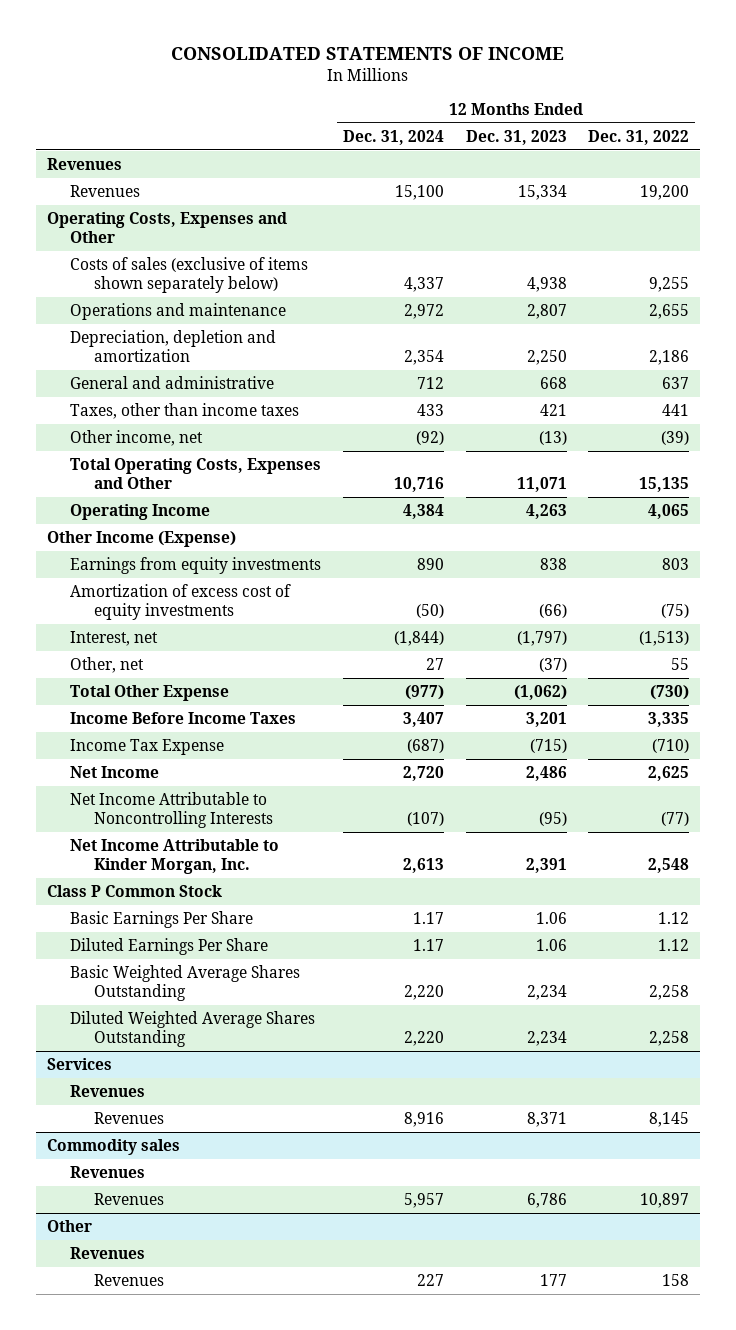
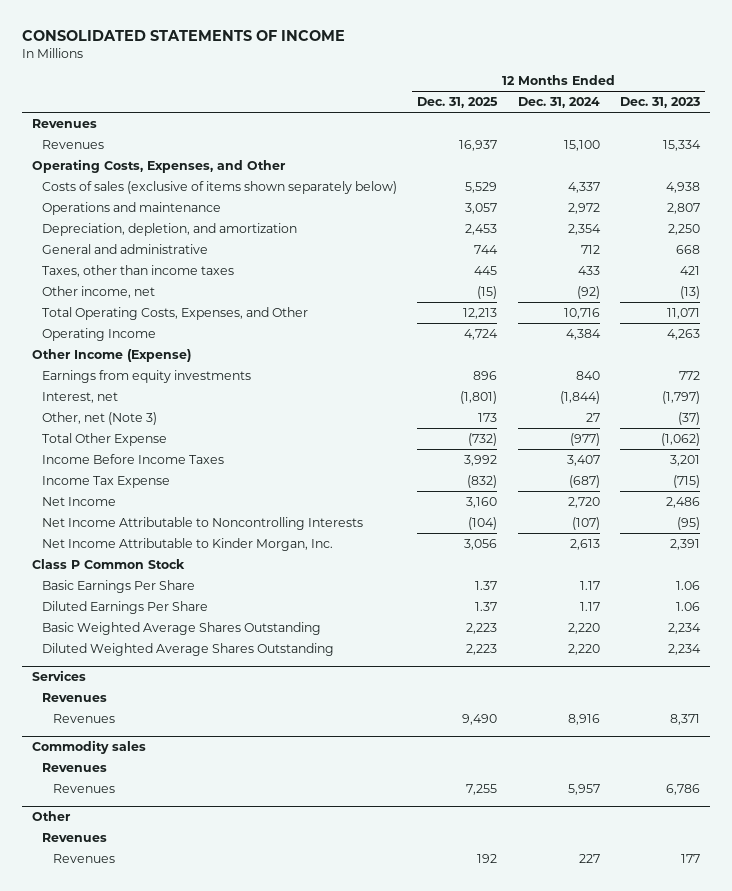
[588,129,690,145] Dec. 31, 2022 -> none
none -> [417,96,499,108] Dec. 31, 2025
[46,211,287,243] Operating Costs, Expenses and Other -> [31,158,286,173] Operating Costs, Expenses, and Other
[70,329,277,362] Depreciation, depletion and amortization -> [42,222,298,236] Depreciation, depletion, and amortization
[70,457,322,489] Total Operating Costs, Expenses and Other -> [42,306,309,320] Total Operating Costs, Expenses, and Other
[70,583,292,620] Amortization of excess cost of equity investments -> none
[416,557,444,570] 890 -> [575,370,600,380] 840
[539,557,567,570] 838 -> [678,370,700,380] 772
[70,656,145,673] Other, net -> [42,411,158,425] Other, net (Note 3)

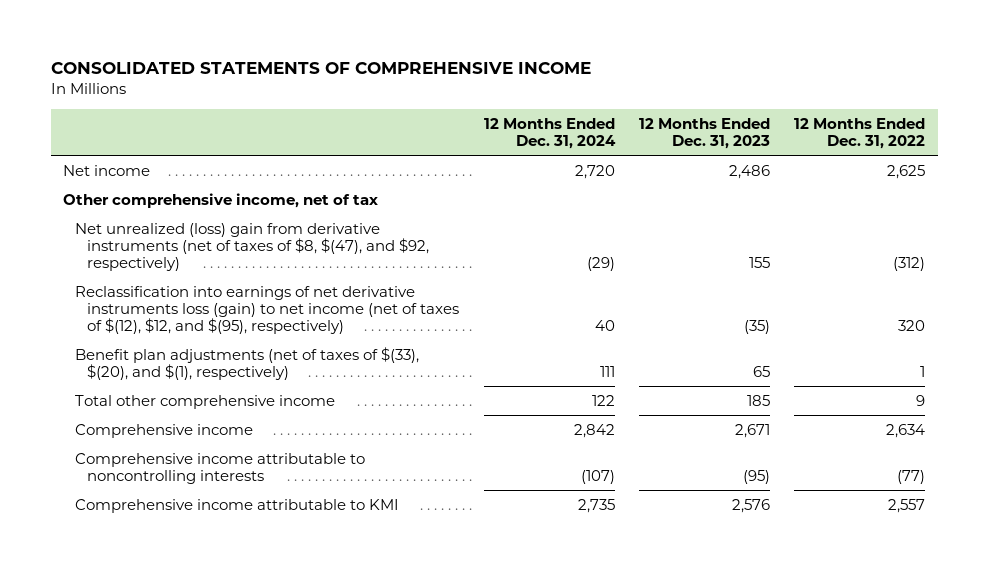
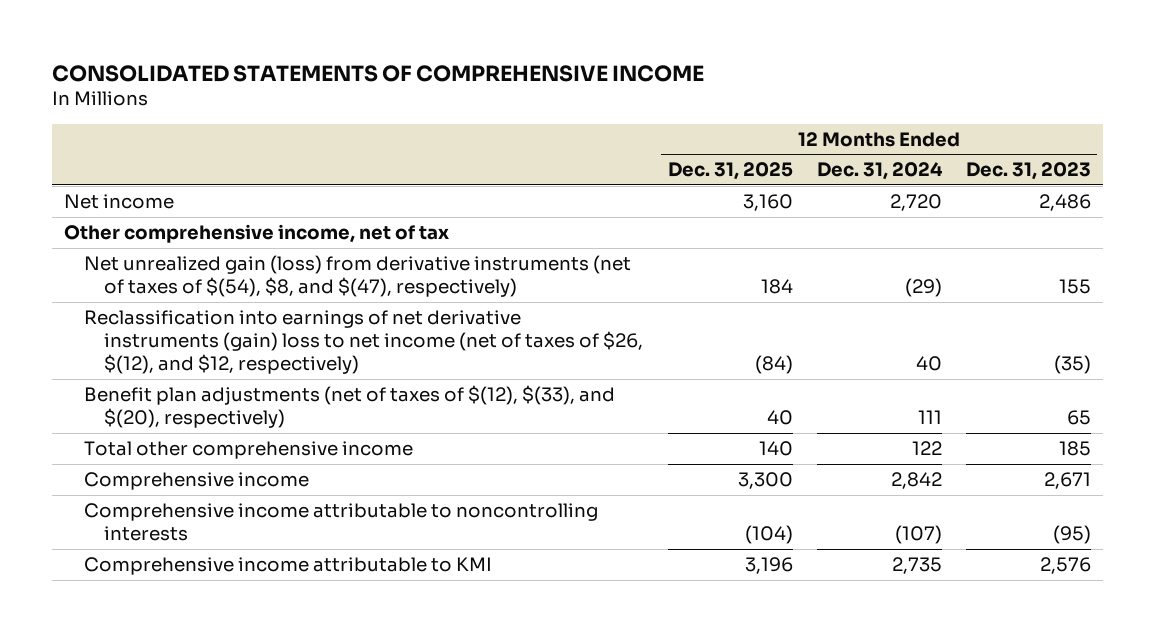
[794,117,926,150] 12 Months Ended Dec. 31, 2022 -> none
none -> [667,162,793,181] Dec. 31, 2025
[75,222,430,272] Net unrealized (loss) gain from derivative instruments (net of taxes of $8, $(47), and $92, respectively) -> [84,254,632,298] Net unrealized gain (loss) from derivative instruments (net of taxes of $(54), $8, and $(47), respectively)
[75,285,460,335] Reclassification into earnings of net derivative instruments loss (gain) to net income (net of taxes of $(12), $12, and $(95), respectively) -> [84,309,644,375] Reclassification into earnings of net derivative instruments (gain) loss to net income (net of taxes of $26, $(12), and $12, respectively)
[75,346,420,380] Benefit plan adjustments (net of taxes of $(33), $(20), and $(1), respectively) -> [84,384,616,429] Benefit plan adjustments (net of taxes of $(12), $(33), and $(20), respectively)

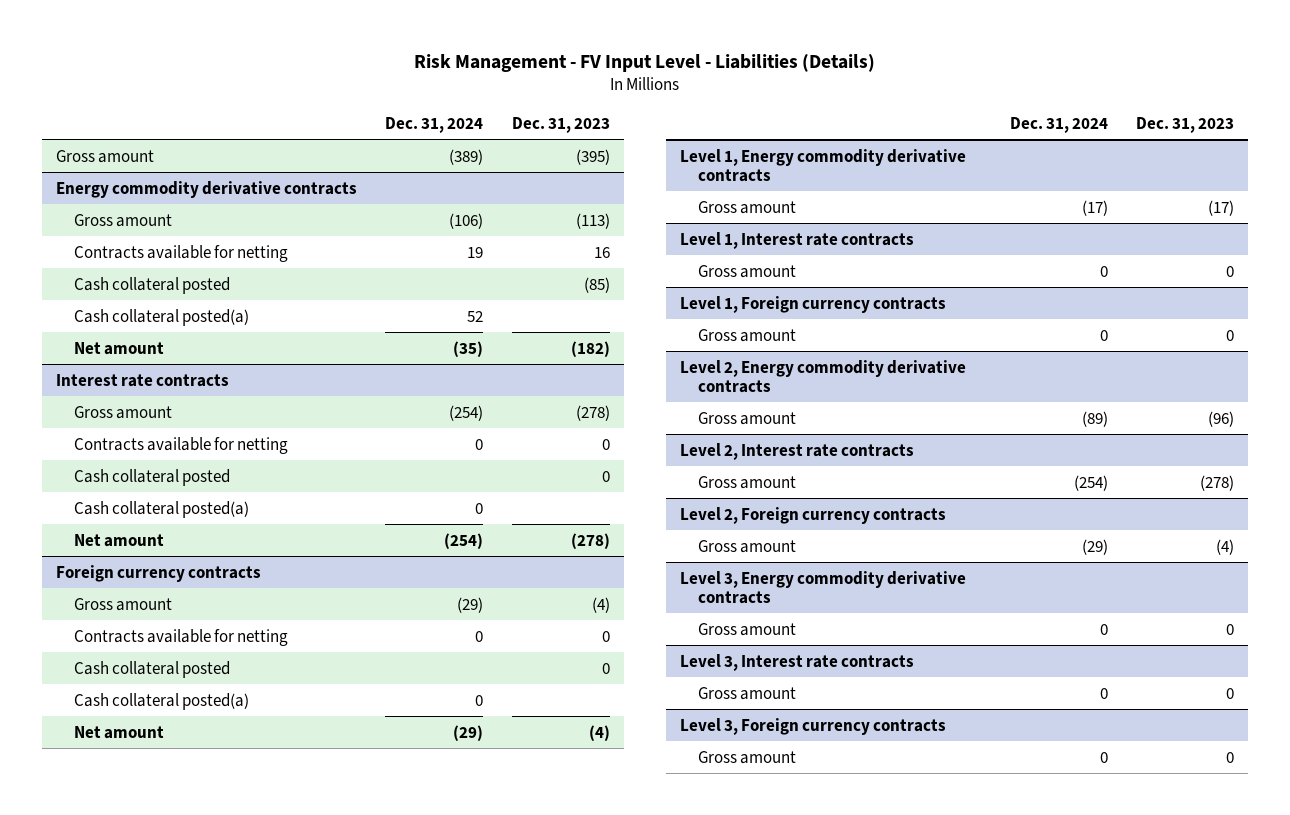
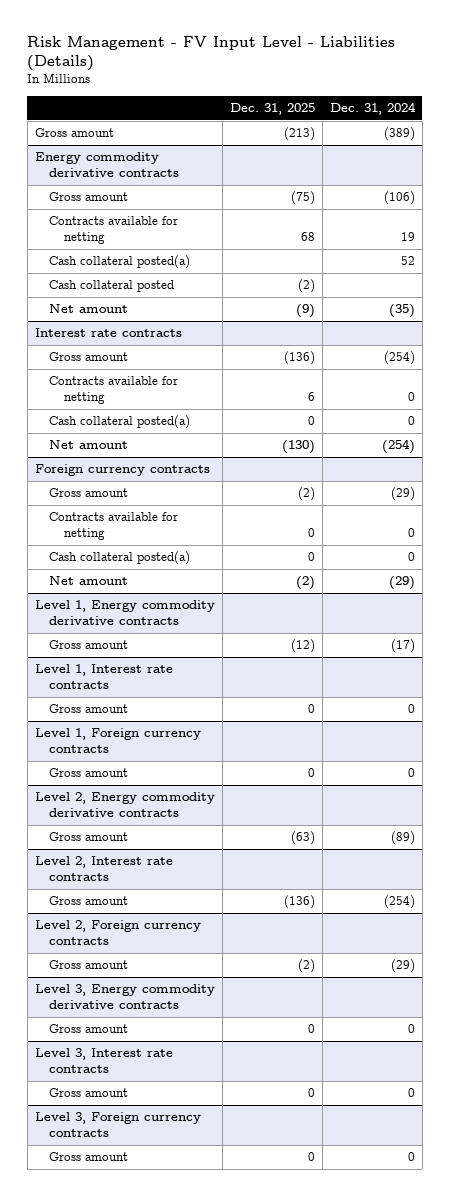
[511,116,610,133] Dec. 31, 2023 -> none
none -> [229,102,315,115] Dec. 31, 2025
[73,276,230,294] Cash collateral posted -> [49,280,175,293] Cash collateral posted
[73,468,230,486] Cash collateral posted -> none
[73,660,230,678] Cash collateral posted -> none

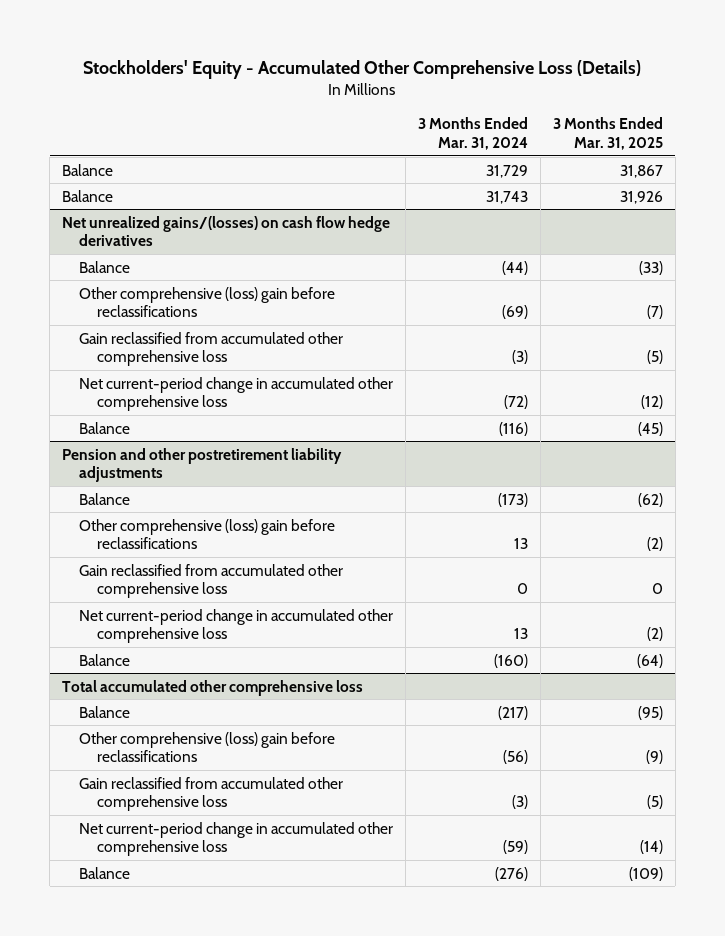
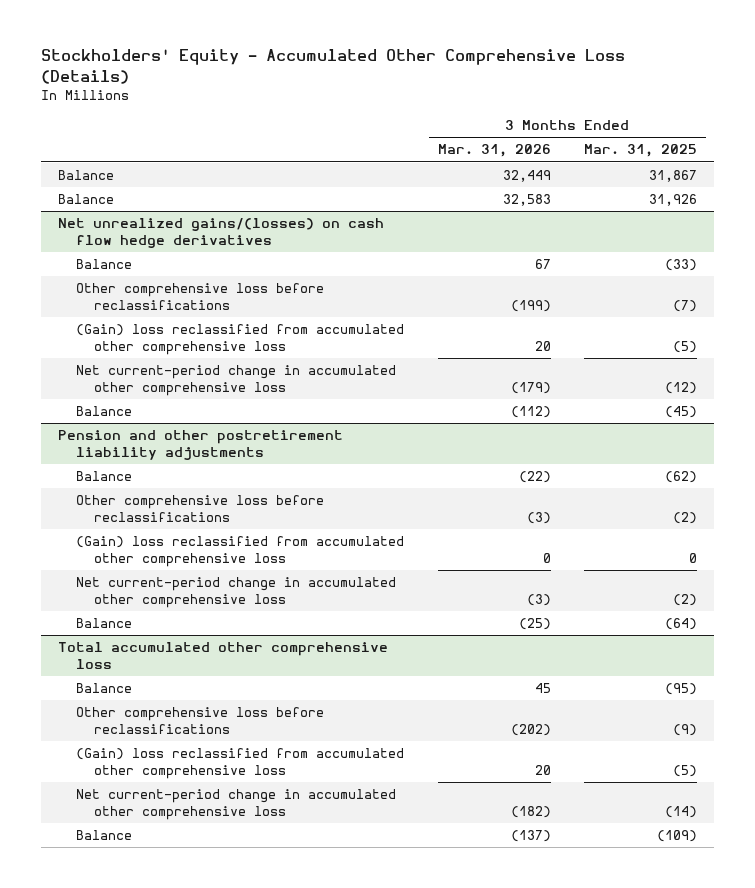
[418,117,529,150] 3 Months Ended Mar. 31, 2024 -> none
none -> [437,144,551,158] Mar. 31, 2026
[79,286,336,318] Other comprehensive (loss) gain before reclassifications -> [75,283,324,311] Other comprehensive loss before reclassifications
[79,331,344,367] Gain reclassified from accumulated other comprehensive loss -> [75,324,404,356] (Gain) loss reclassified from accumulated other comprehensive loss
[79,518,336,550] Other comprehensive (loss) gain before reclassifications -> [75,495,324,523] Other comprehensive loss before reclassifications
[79,563,344,599] Gain reclassified from accumulated other comprehensive loss -> [75,536,404,568] (Gain) loss reclassified from accumulated other comprehensive loss
[79,731,336,763] Other comprehensive (loss) gain before reclassifications -> [75,707,324,735] Other comprehensive loss before reclassifications
[79,776,344,812] Gain reclassified from accumulated other comprehensive loss -> [75,748,404,780] (Gain) loss reclassified from accumulated other comprehensive loss

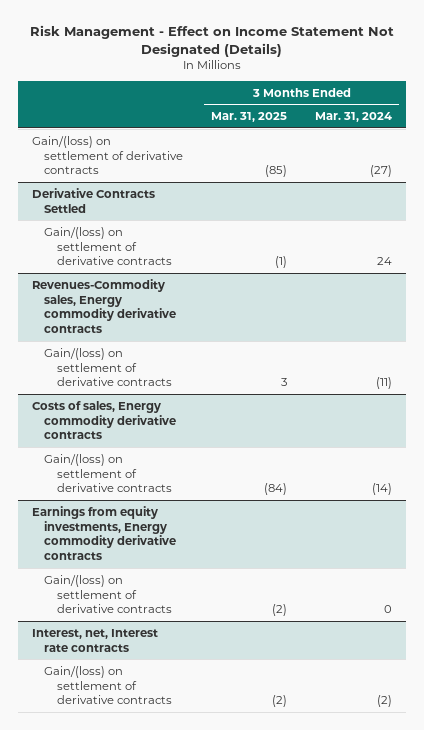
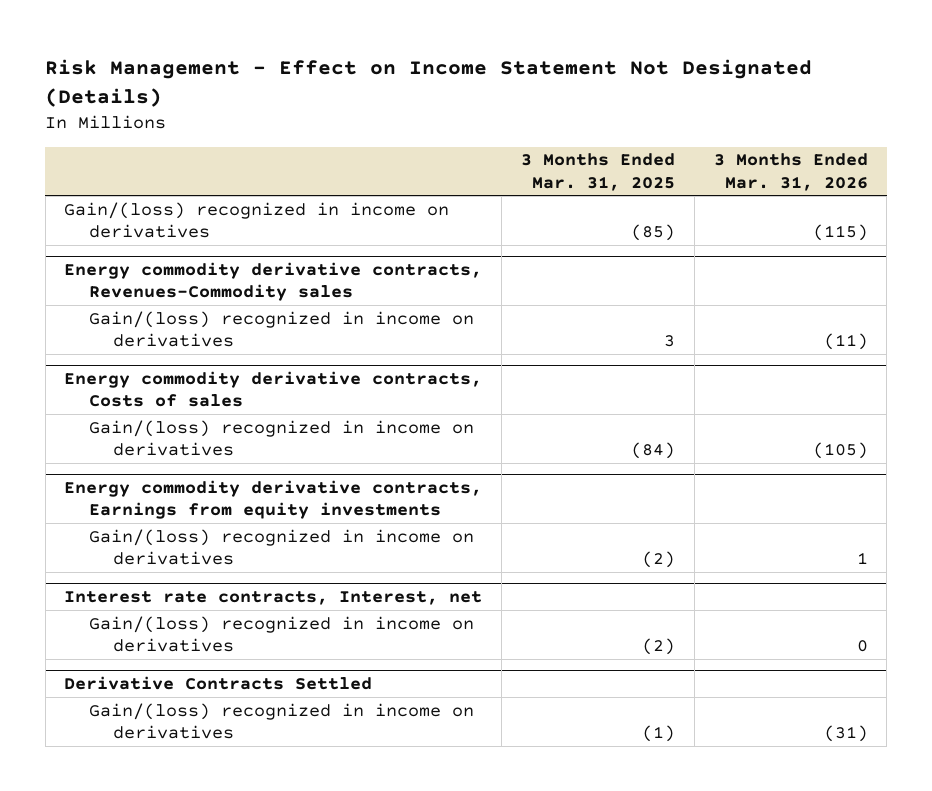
[315,111,393,122] Mar. 31, 2024 -> none
none -> [713,153,868,191] 3 Months Ended Mar. 31, 2026
[32,135,184,175] Gain/(loss) on settlement of derivative contracts -> [64,201,450,239] Gain/(loss) recognized in income on derivatives
none -> [64,261,483,302] Energy commodity derivative contracts, Revenues-Commodity sales
none -> [88,310,474,348] Gain/(loss) recognized in income on derivatives
none -> [64,370,483,408] Energy commodity derivative contracts, Costs of sales
none -> [88,419,474,457] Gain/(loss) recognized in income on derivatives
none -> [64,479,483,520] Energy commodity derivative contracts, Earnings from equity investments
none -> [88,528,474,566] Gain/(loss) recognized in income on derivatives
none -> [64,590,483,605] Interest rate contracts, Interest, net
none -> [88,615,474,653] Gain/(loss) recognized in income on derivatives
[32,278,177,334] Revenues-Commodity sales, Energy commodity derivative contracts -> none
[44,347,172,387] Gain/(loss) on settlement of derivative contracts -> none
[32,400,177,440] Costs of sales, Energy commodity derivative contracts -> none
[44,453,172,493] Gain/(loss) on settlement of derivative contracts -> none
[32,505,177,561] Earnings from equity investments, Energy commodity derivative contracts -> none
[44,574,172,614] Gain/(loss) on settlement of derivative contracts -> none
[32,628,159,652] Interest, net, Interest rate contracts -> none
[44,665,172,705] Gain/(loss) on settlement of derivative contracts -> none
[44,226,172,266] Gain/(loss) on settlement of derivative contracts -> [88,702,474,740] Gain/(loss) recognized in income on derivatives

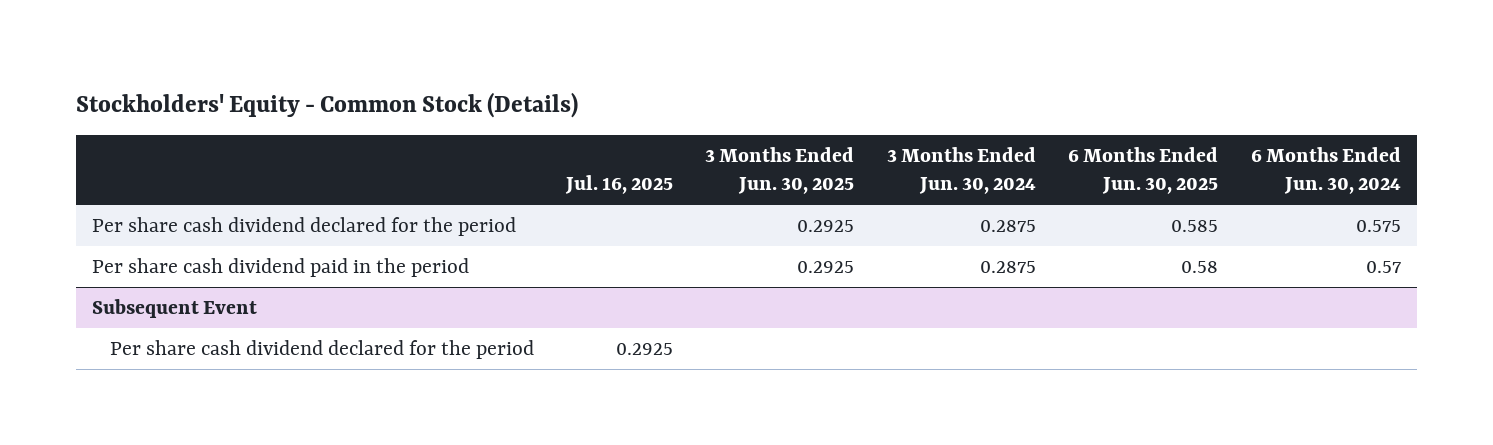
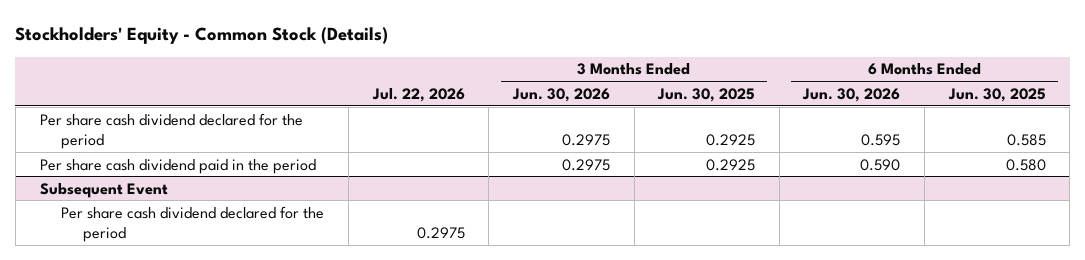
[564,175,673,195] Jul. 16, 2025 -> none
[886,147,1036,195] 3 Months Ended Jun. 30, 2024 -> none
[1250,147,1401,195] 6 Months Ended Jun. 30, 2024 -> none
none -> [371,87,465,102] Jul. 22, 2026
none -> [511,87,610,102] Jun. 30, 2026
none -> [802,87,901,102] Jun. 30, 2026
[1181,261,1219,274] 0.58 -> [1005,158,1046,171] 0.580

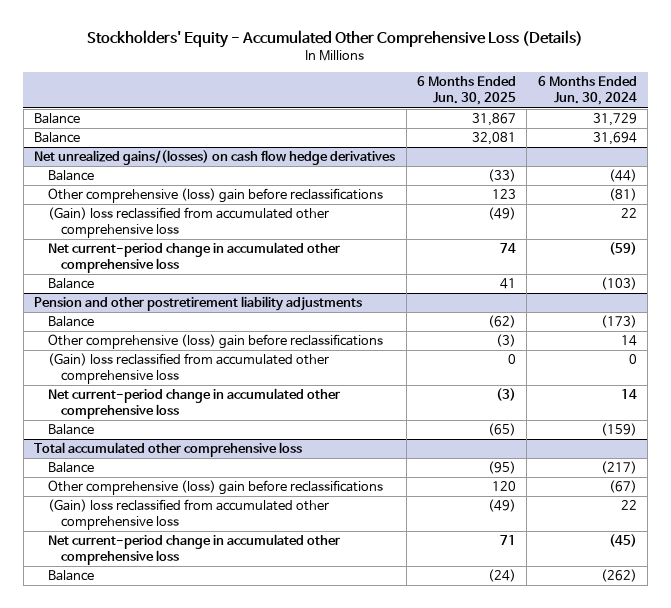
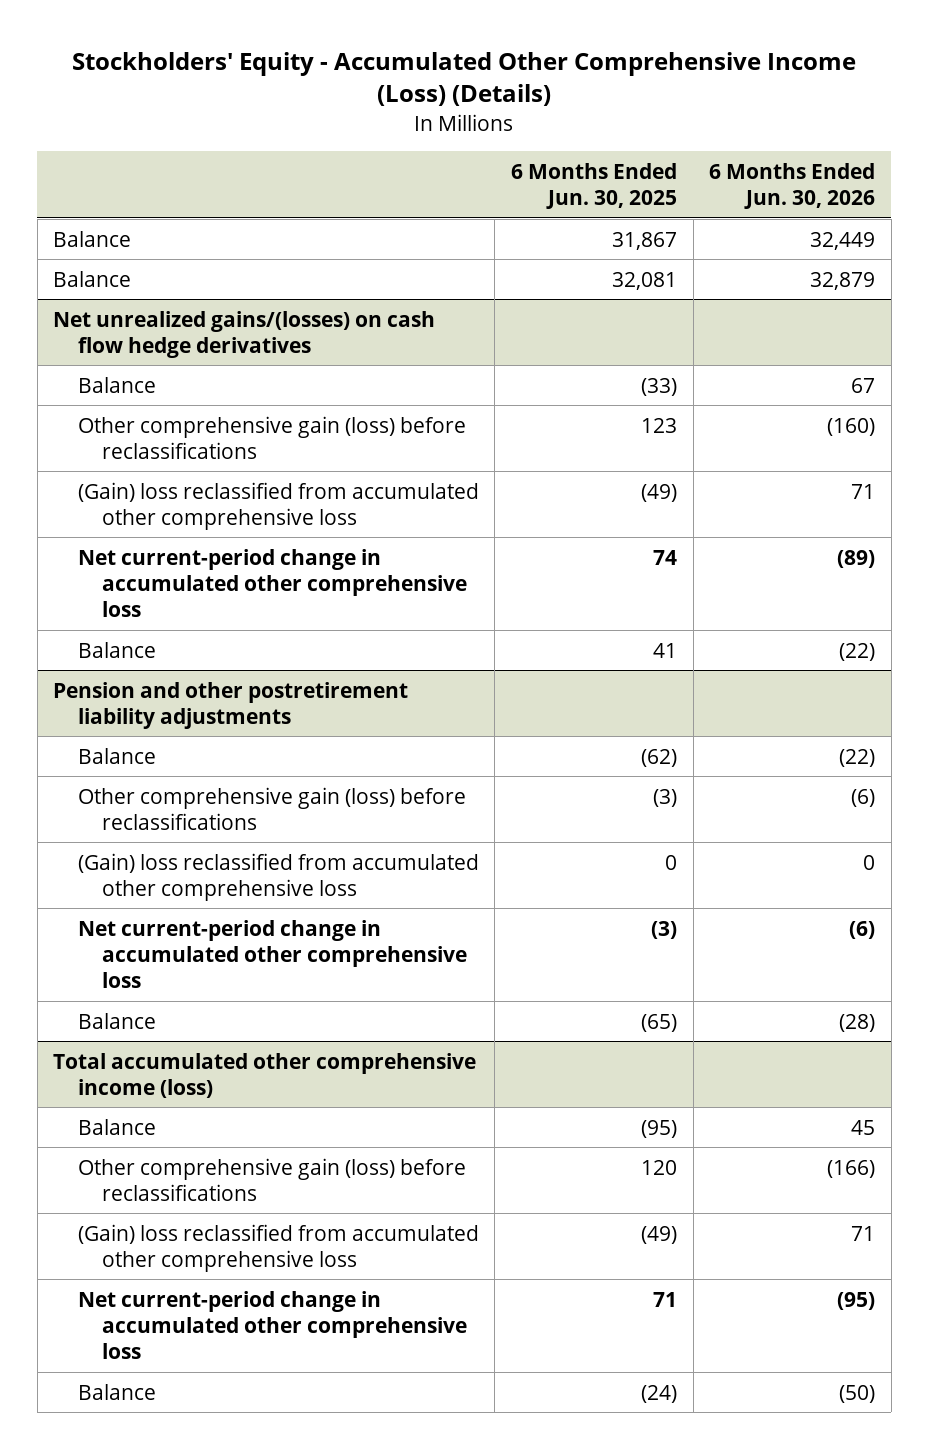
[87,29,584,48] Stockholders' Equity - Accumulated Other Comprehensive Loss (Details) -> [72,51,857,107] Stockholders' Equity - Accumulated Other Comprehensive Income (Loss) (Details)
[537,76,637,106] 6 Months Ended Jun. 30, 2024 -> none
none -> [709,162,876,210] 6 Months Ended Jun. 30, 2026
[47,188,383,204] Other comprehensive (loss) gain before reclassifications -> [77,415,466,459] Other comprehensive gain (loss) before reclassifications
[47,334,383,350] Other comprehensive (loss) gain before reclassifications -> [77,786,466,830] Other comprehensive gain (loss) before reclassifications
[34,442,303,458] Total accumulated other comprehensive loss -> [53,1052,477,1098] Total accumulated other comprehensive income (loss)
[47,480,383,496] Other comprehensive (loss) gain before reclassifications -> [77,1157,466,1201] Other comprehensive gain (loss) before reclassifications

